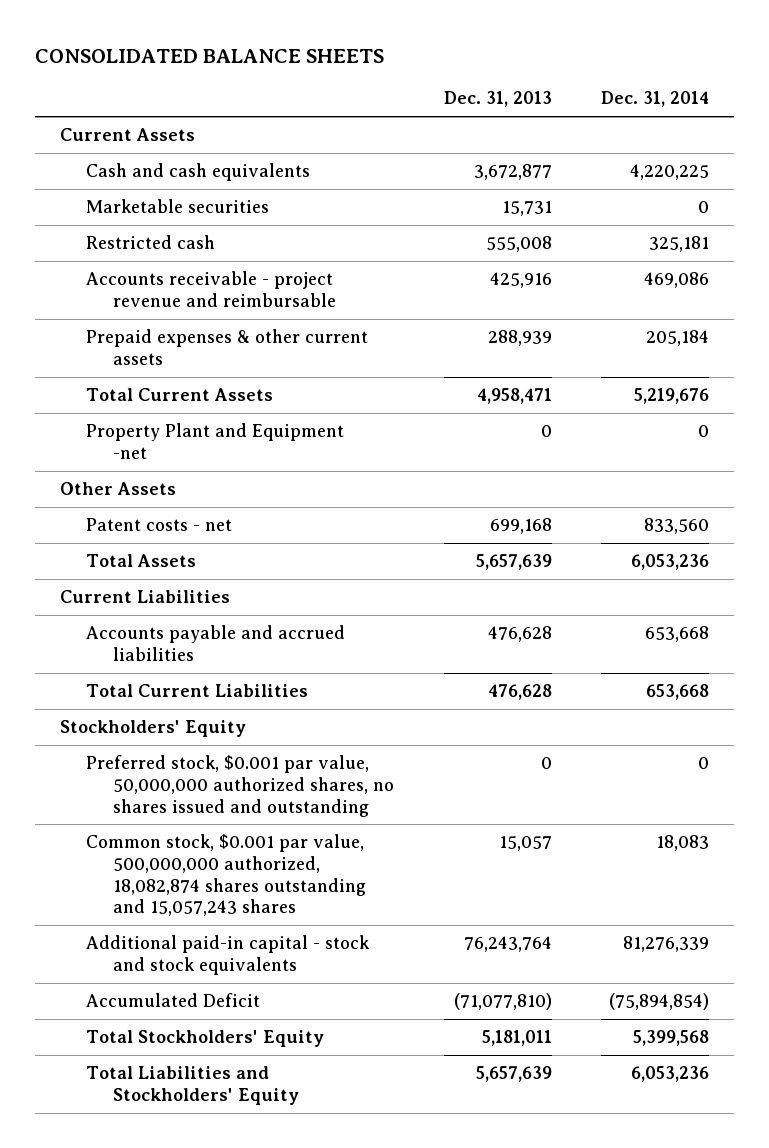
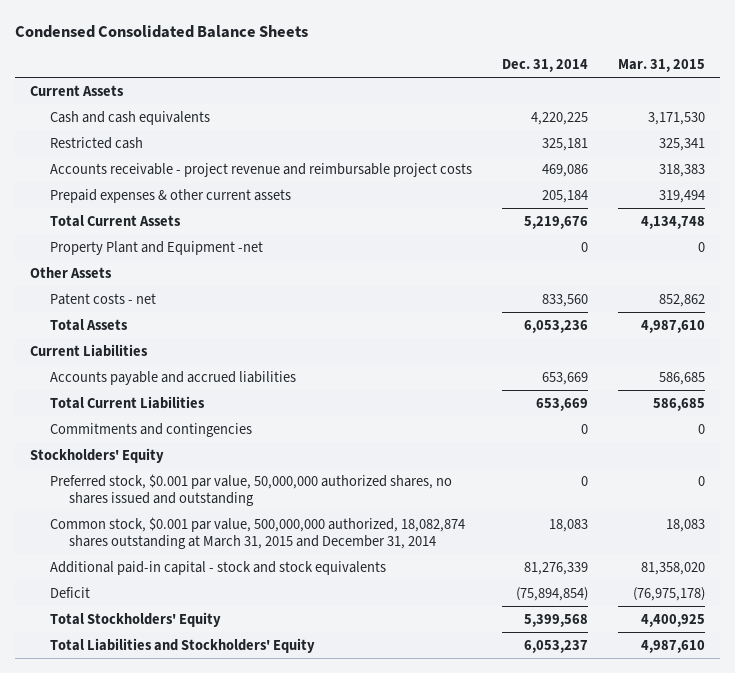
[34,48,384,63] CONSOLIDATED BALANCE SHEETS -> [14,25,308,39] Condensed Consolidated Balance Sheets
[443,91,552,108] Dec. 31, 2013 -> none
none -> [618,59,706,73] Mar. 31, 2015
[86,199,270,214] Marketable securities -> none
[86,271,336,307] Accounts receivable - project revenue and reimbursable -> [49,162,472,177] Accounts receivable - project revenue and reimbursable project costs
[645,626,710,643] 653,668 -> [541,371,588,385] 653,669
[646,684,710,701] 653,668 -> [535,397,588,411] 653,669
none -> [49,422,252,437] Commitments and contingencies
[86,834,366,917] Common stock, $0.001 par value, 500,000,000 authorized, 18,082,874 shares outstanding and 15,057,243 shares -> [49,516,465,549] Common stock, $0.001 par value, 500,000,000 authorized, 18,082,874 shares outstanding at March 31, 2015 and December 31, 2014
[86,993,261,1008] Accumulated Deficit -> [49,586,90,598] Deficit
[631,1066,710,1083] 6,053,236 -> [523,639,588,653] 6,053,237

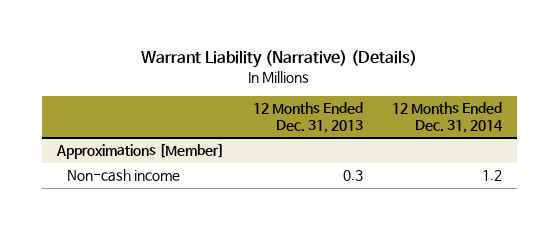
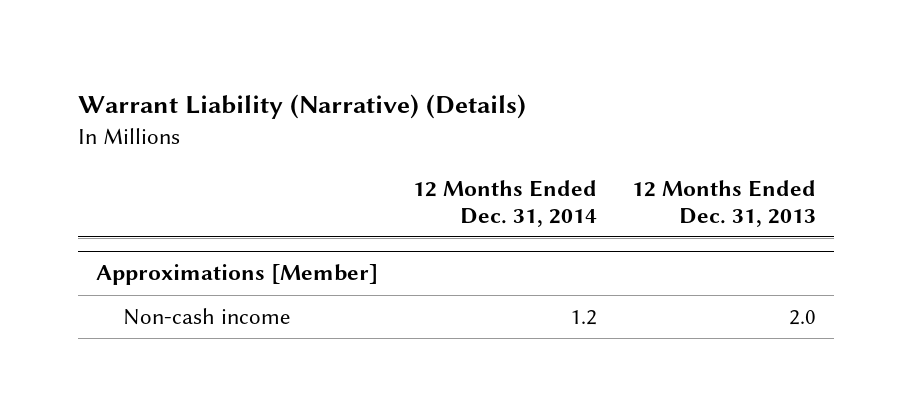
[342,170,363,182] 0.3 -> [789,310,817,326] 2.0

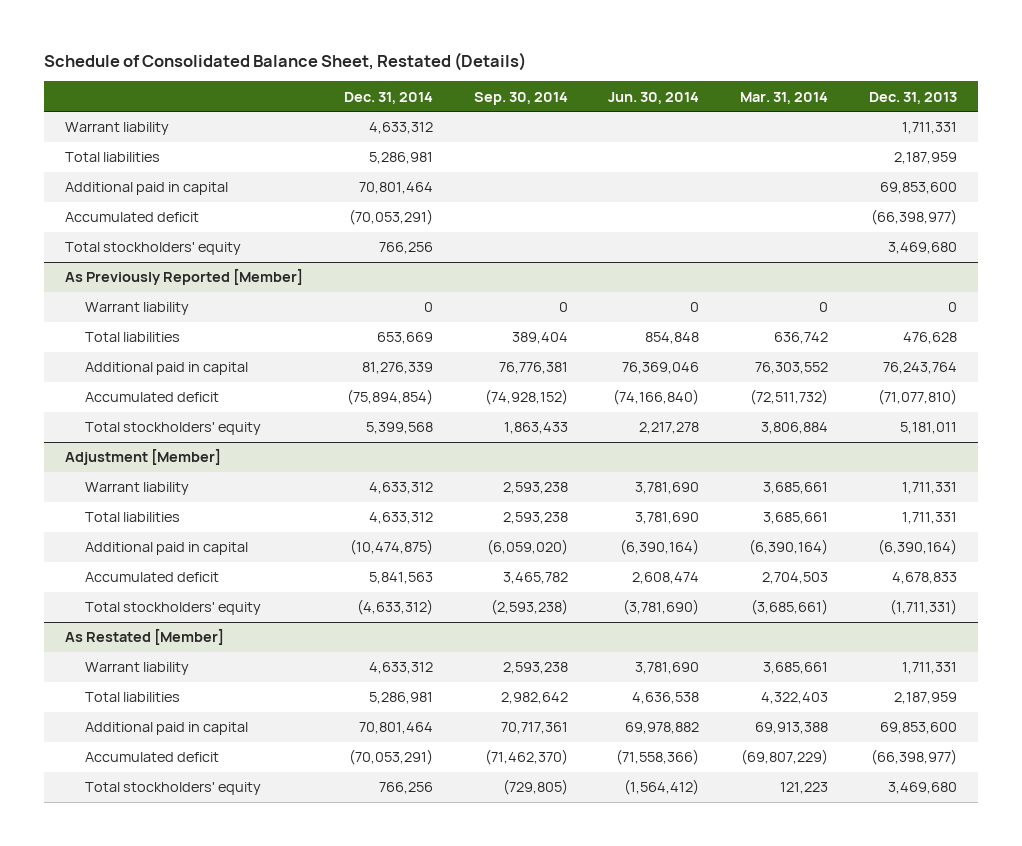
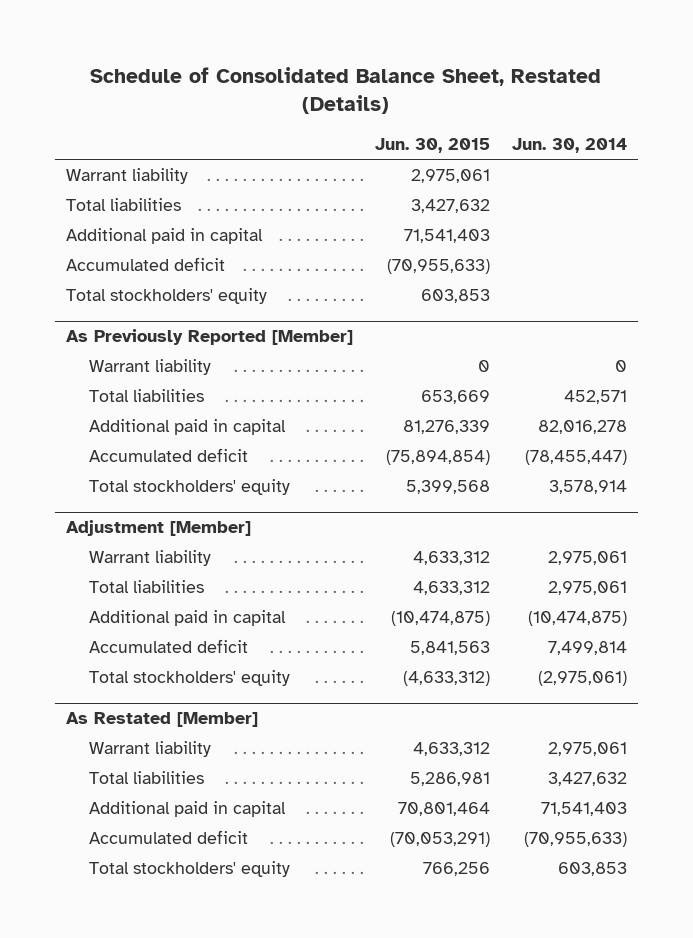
[343,91,433,104] Dec. 31, 2014 -> none
[473,91,568,105] Sep. 30, 2014 -> none
[740,91,829,104] Mar. 31, 2014 -> none
[869,91,958,104] Dec. 31, 2013 -> none
none -> [374,138,490,154] Jun. 30, 2015
[645,332,700,345] 854,848 -> [563,390,627,405] 452,571
[622,362,700,375] 76,369,046 -> [537,420,627,435] 82,016,278
[613,389,700,406] (74,166,840) -> [524,450,627,466] (78,455,447)
[639,422,700,435] 2,217,278 -> [548,480,627,495] 3,578,914
[635,482,700,495] 3,781,690 -> [547,551,627,566] 2,975,061
[635,512,700,525] 3,781,690 -> [547,581,627,596] 2,975,061
[620,539,700,556] (6,390,164) -> [527,611,627,627] (10,474,875)
[632,572,700,585] 2,608,474 -> [547,641,627,656] 7,499,814
[623,599,700,616] (3,781,690) -> [537,671,627,687] (2,975,061)
[635,662,700,675] 3,781,690 -> [547,742,627,757] 2,975,061
[632,692,700,705] 4,636,538 -> [547,772,627,787] 3,427,632
[625,722,700,735] 69,978,882 -> [540,802,627,817] 71,541,403
[616,749,700,766] (71,558,366) -> [523,832,627,848] (70,955,633)
[624,779,700,796] (1,564,412) -> [557,862,627,877] 603,853

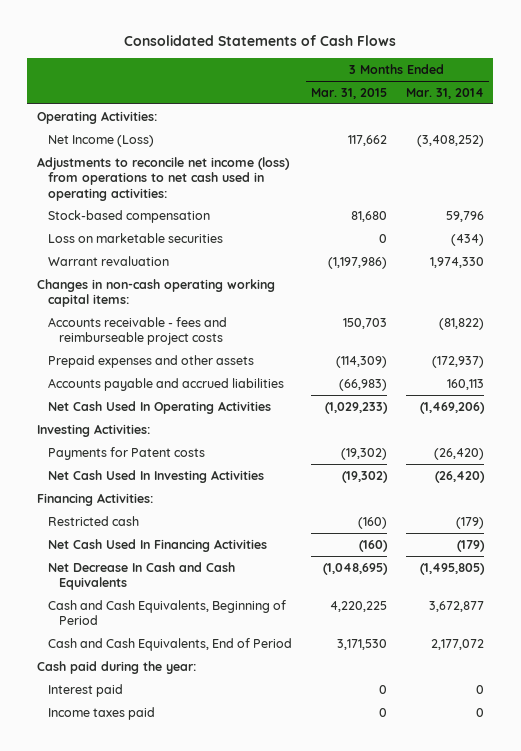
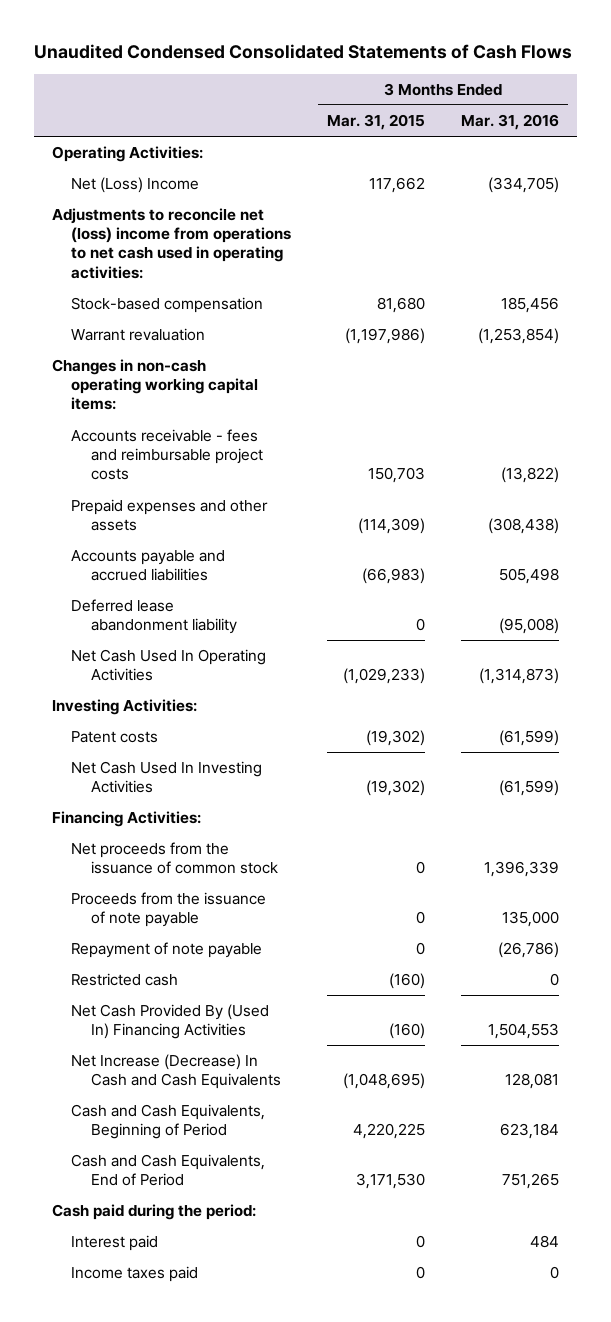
[124,35,397,47] Consolidated Statements of Cash Flows -> [33,44,572,60] Unaudited Condensed Consolidated Statements of Cash Flows
[405,87,484,99] Mar. 31, 2014 -> none
none -> [460,114,559,131] Mar. 31, 2016
[47,134,154,147] Net Income (Loss) -> [71,177,200,194] Net (Loss) Income
[36,156,290,201] Adjustments to reconcile net income (loss) from operations to net cash used in operating activities: -> [51,208,292,279] Adjustments to reconcile net (loss) income from operations to net cash used in operating activities:
[47,232,223,243] Loss on marketable securities -> none
[47,316,227,346] Accounts receivable - fees and reimburseable project costs -> [71,429,264,481] Accounts receivable - fees and reimbursable project costs
none -> [71,599,238,635] Deferred lease abandonment liability
[47,446,205,460] Payments for Patent costs -> [71,731,159,744] Patent costs
none -> [71,842,279,875] Net proceeds from the issuance of common stock
none -> [71,892,267,928] Proceeds from the issuance of note payable
none -> [71,942,263,959] Repayment of note payable
[47,538,267,552] Net Cash Used In Financing Activities -> [71,1004,270,1040] Net Cash Provided By (Used In) Financing Activities
[47,561,235,591] Net Decrease In Cash and Cash Equivalents -> [71,1054,282,1090] Net Increase (Decrease) In Cash and Cash Equivalents
[36,660,196,674] Cash paid during the year: -> [51,1204,256,1221] Cash paid during the period:

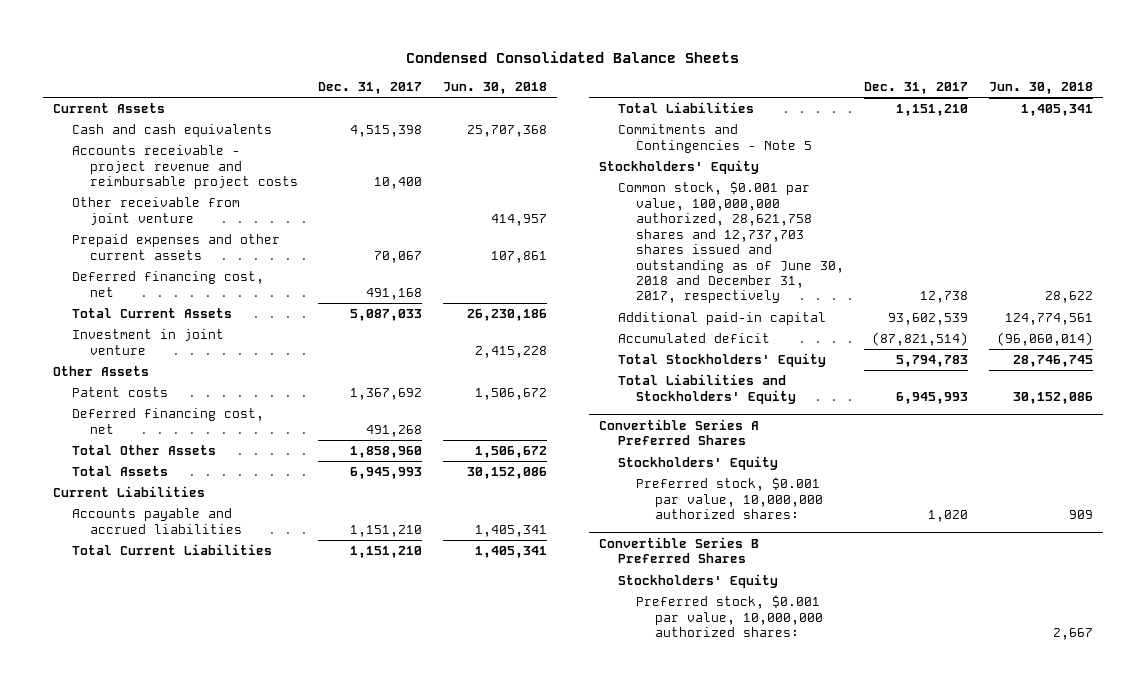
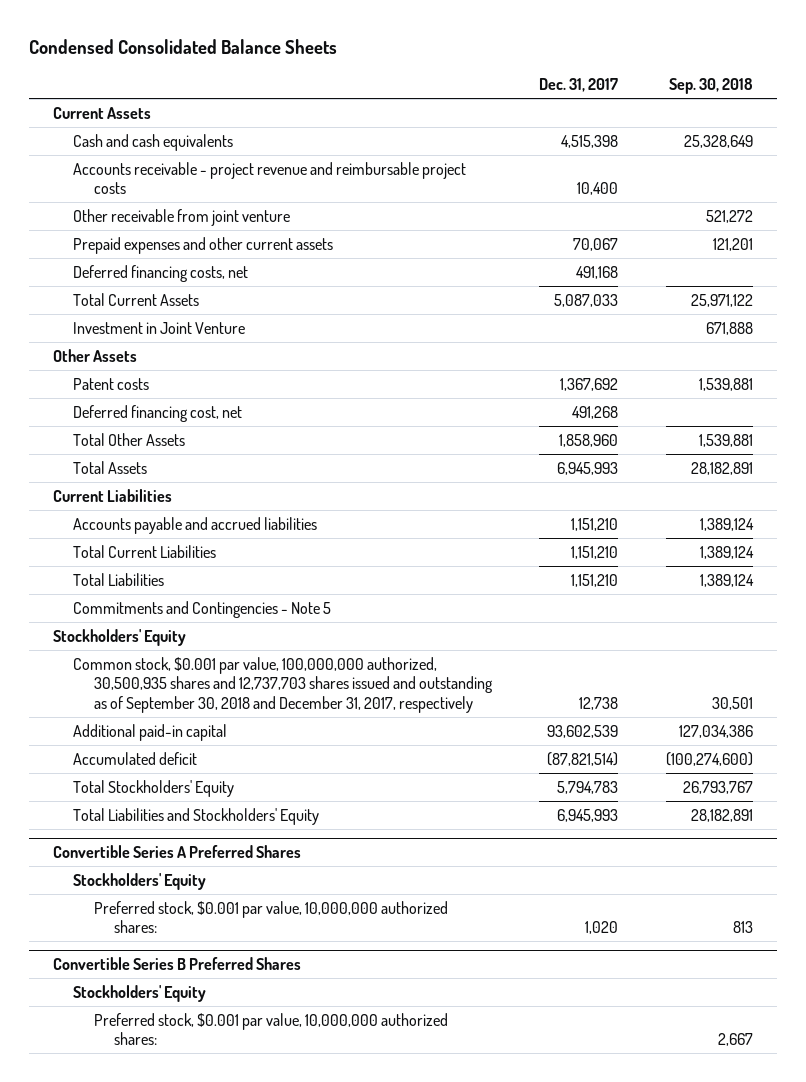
[442,82,547,95] Jun. 30, 2018 -> none
none -> [668,78,753,95] Sep. 30, 2018
[71,271,264,297] Deferred financing cost, net -> [73,264,249,282] Deferred financing costs, net
[71,329,224,355] Investment in joint venture -> [73,321,246,334] Investment in Joint Venture
[617,181,845,304] Common stock, $0.001 par value, 100,000,000 authorized, 28,621,758 shares and 12,737,703 shares issued and outstanding as of June 30, 2018 and December 31, 2017, respectively -> [73,656,493,713] Common stock, $0.001 par value, 100,000,000 authorized, 30,500,935 shares and 12,737,703 shares issued and outstanding as of September 30, 2018 and December 31, 2017, respectively

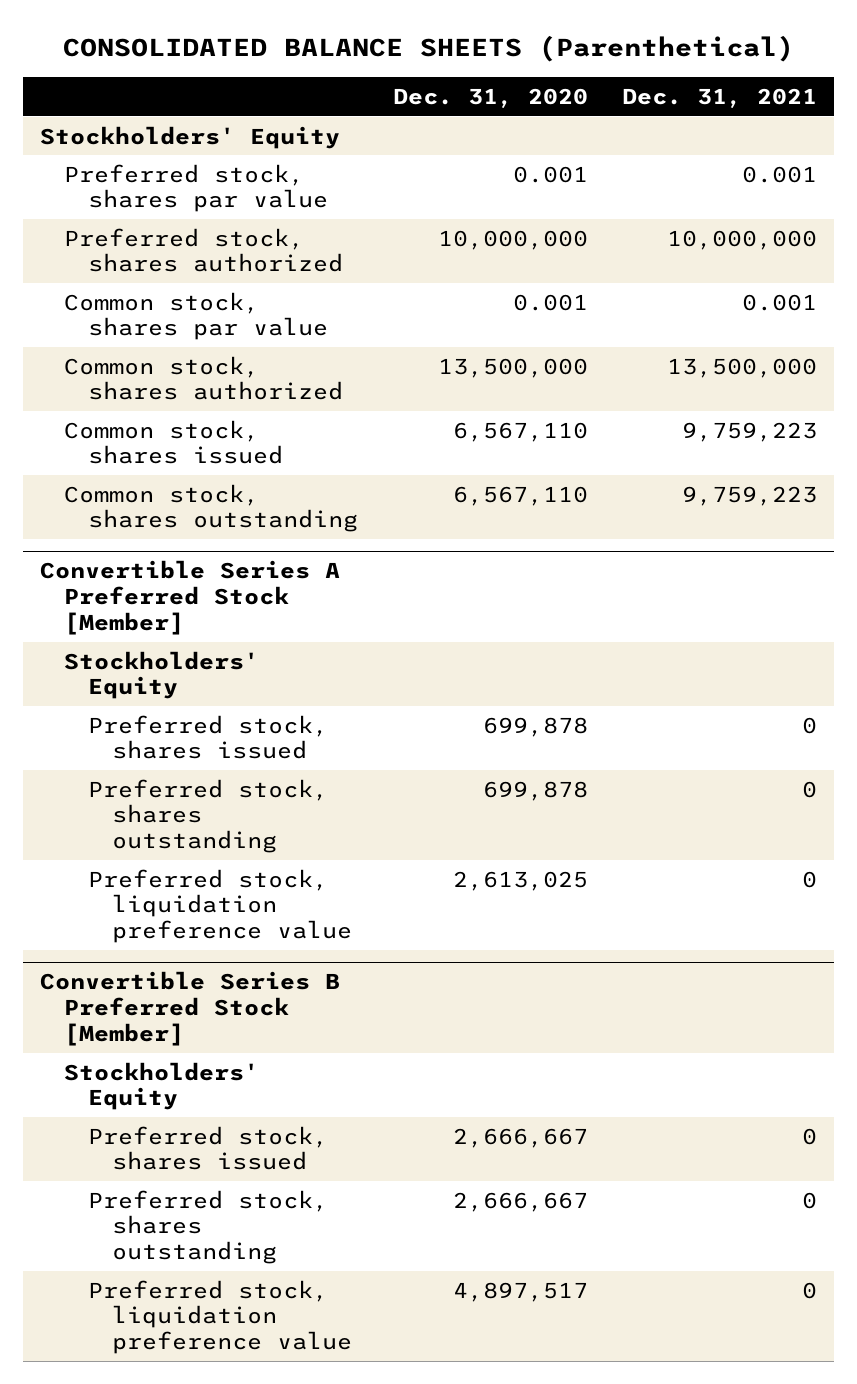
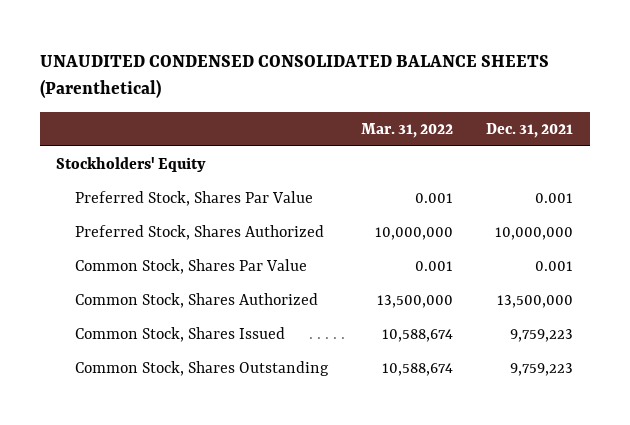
[62,35,794,63] CONSOLIDATED BALANCE SHEETS (Parenthetical) -> [40,55,550,99] UNAUDITED CONDENSED CONSOLIDATED BALANCE SHEETS (Parenthetical)
[392,88,588,109] Dec. 31, 2020 -> none
none -> [361,122,454,138] Mar. 31, 2022
[40,560,341,635] Convertible Series A Preferred Stock [Member] -> none
[64,650,260,700] Stockholders' Equity -> none
[88,714,329,760] Preferred stock, shares issued -> none
[88,778,329,853] Preferred stock, shares outstanding -> none
[88,868,353,943] Preferred stock, liquidation preference value -> none
[40,971,341,1046] Convertible Series B Preferred Stock [Member] -> none
[64,1061,260,1111] Stockholders' Equity -> none
[88,1125,329,1171] Preferred stock, shares issued -> none
[88,1189,329,1264] Preferred stock, shares outstanding -> none
[88,1279,353,1354] Preferred stock, liquidation preference value -> none
[64,163,329,213] Preferred stock, shares par value -> [75,190,314,206] Preferred Stock, Shares Par Value
[64,227,344,273] Preferred stock, shares authorized -> [75,224,325,240] Preferred Stock, Shares Authorized
[64,291,329,341] Common stock, shares par value -> [75,258,308,274] Common Stock, Shares Par Value
[64,355,344,401] Common stock, shares authorized -> [75,292,319,308] Common Stock, Shares Authorized
[64,419,284,465] Common stock, shares issued -> [75,326,286,342] Common Stock, Shares Issued
[64,483,359,533] Common stock, shares outstanding -> [75,360,330,376] Common Stock, Shares Outstanding

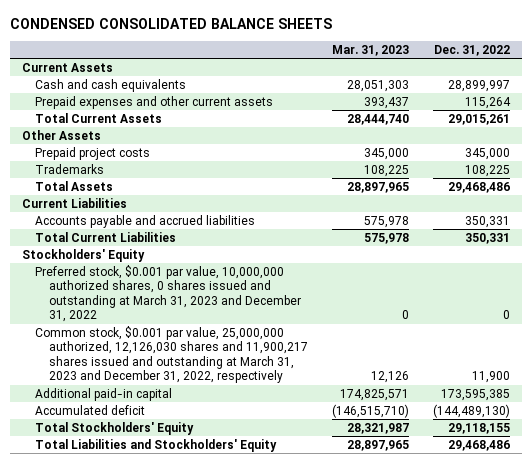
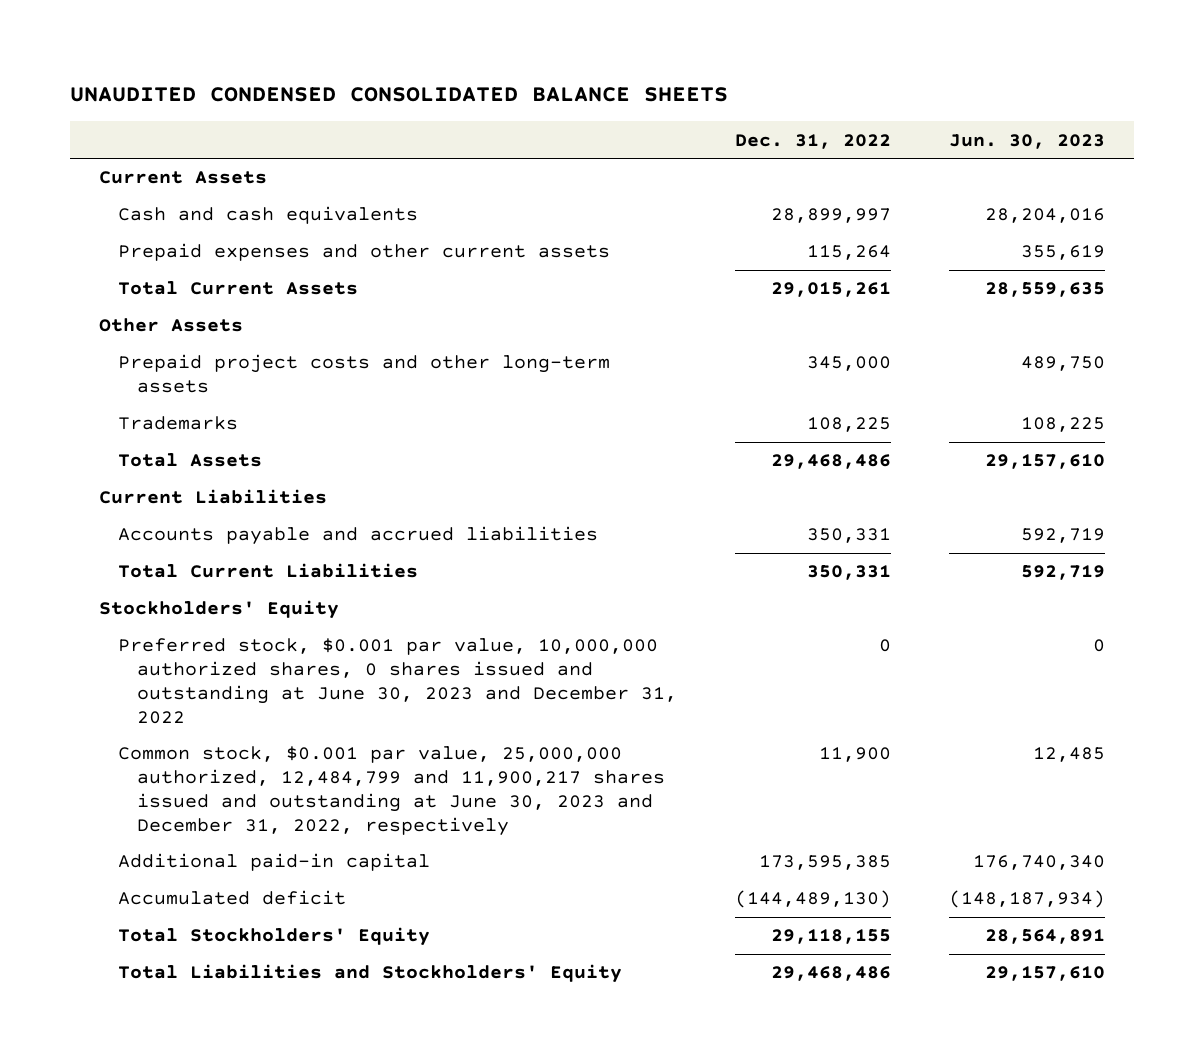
[9,17,332,29] CONDENSED CONSOLIDATED BALANCE SHEETS -> [69,87,728,103] UNAUDITED CONDENSED CONSOLIDATED BALANCE SHEETS
[331,44,409,56] Mar. 31, 2023 -> none
none -> [949,133,1106,149] Jun. 30, 2023
[35,147,151,161] Prepaid project costs -> [117,354,610,394] Prepaid project costs and other long-term assets
[35,265,301,323] Preferred stock, $0.001 par value, 10,000,000 authorized shares, 0 shares issued and outstanding at March 31, 2023 and December 31, 2022 -> [117,638,677,724] Preferred stock, $0.001 par value, 10,000,000 authorized shares, 0 shares issued and outstanding at June 30, 2023 and December 31, 2022
[35,326,308,384] Common stock, $0.001 par value, 25,000,000 authorized, 12,126,030 shares and 11,900,217 shares issued and outstanding at March 31, 2023 and December 31, 2022, respectively -> [117,746,665,836] Common stock, $0.001 par value, 25,000,000 authorized, 12,484,799 and 11,900,217 shares issued and outstanding at June 30, 2023 and December 31, 2022, respectively

